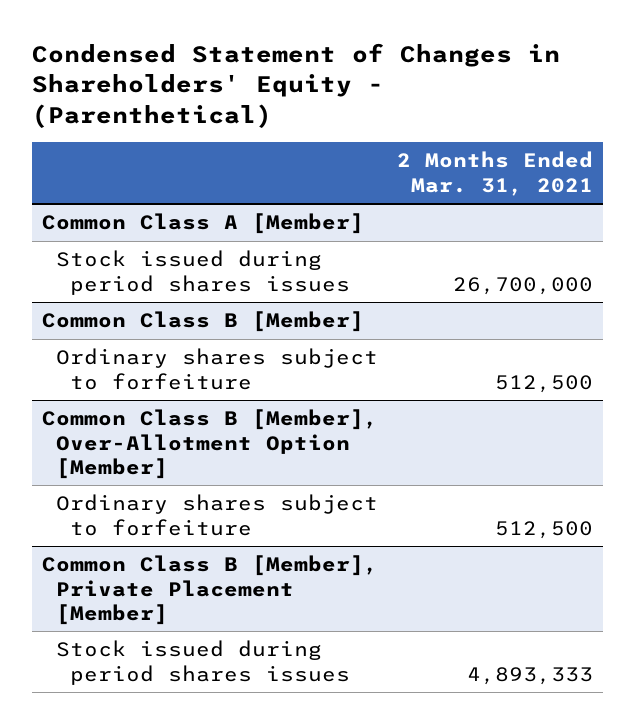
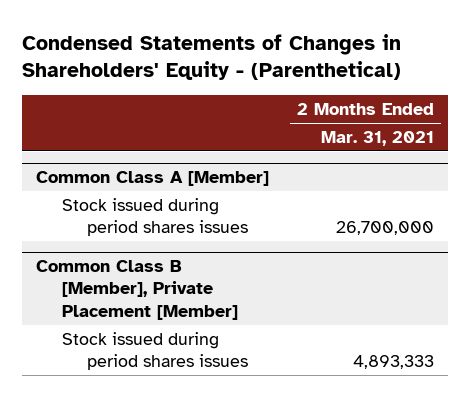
[31,43,560,128] Condensed Statement of Changes in Shareholders' Equity - (Parenthetical) -> [22,33,402,81] Condensed Statements of Changes in Shareholders' Equity - (Parenthetical)
[41,311,364,333] Common Class B [Member] -> none
[56,348,379,390] Ordinary shares subject to forfeiture -> none
[41,409,378,479] Common Class B [Member], Over-Allotment Option [Member] -> none
[56,494,379,536] Ordinary shares subject to forfeiture -> none

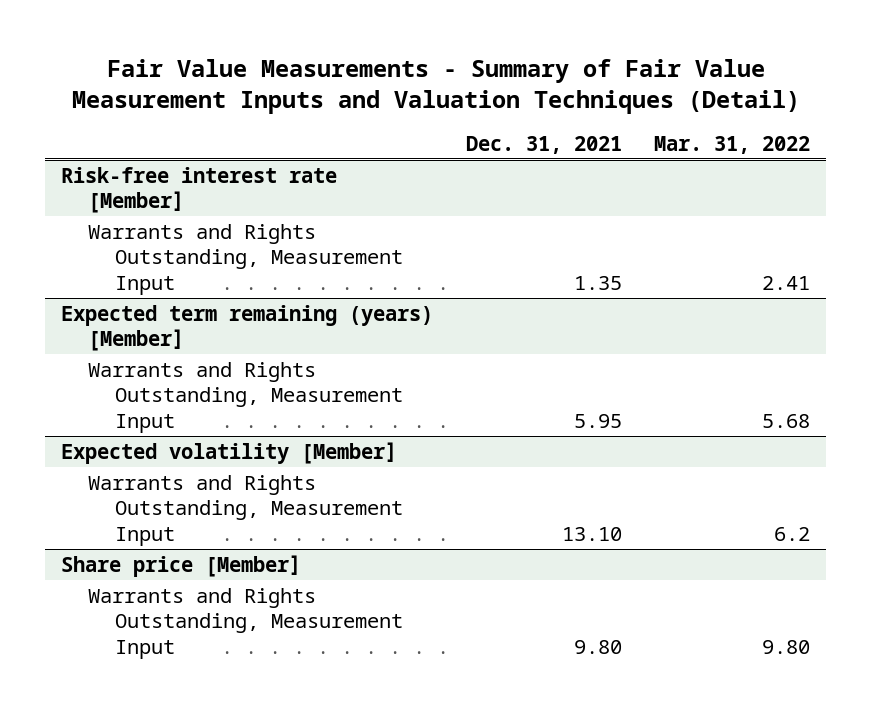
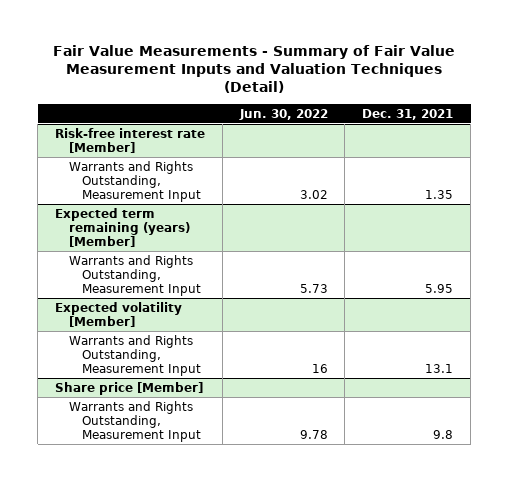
[654,135,811,154] Mar. 31, 2022 -> none
none -> [238,108,328,120] Jun. 30, 2022
[561,526,622,541] 13.10 -> [425,363,454,373] 13.1
[573,639,622,654] 9.80 -> [433,429,454,439] 9.8

